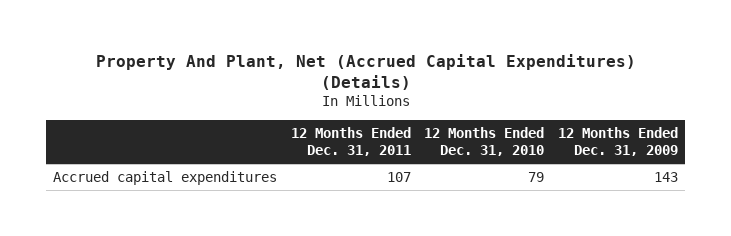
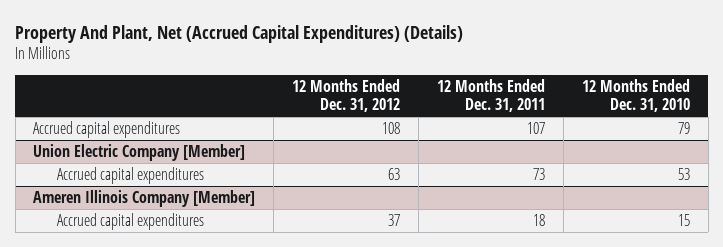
[558,126,679,157] 12 Months Ended Dec. 31, 2009 -> none
none -> [292,78,401,112] 12 Months Ended Dec. 31, 2012
none -> [33,143,246,161] Union Electric Company [Member]
none -> [56,166,204,184] Accrued capital expenditures
none -> [33,189,256,207] Ameren Illinois Company [Member]
none -> [56,212,204,230] Accrued capital expenditures

